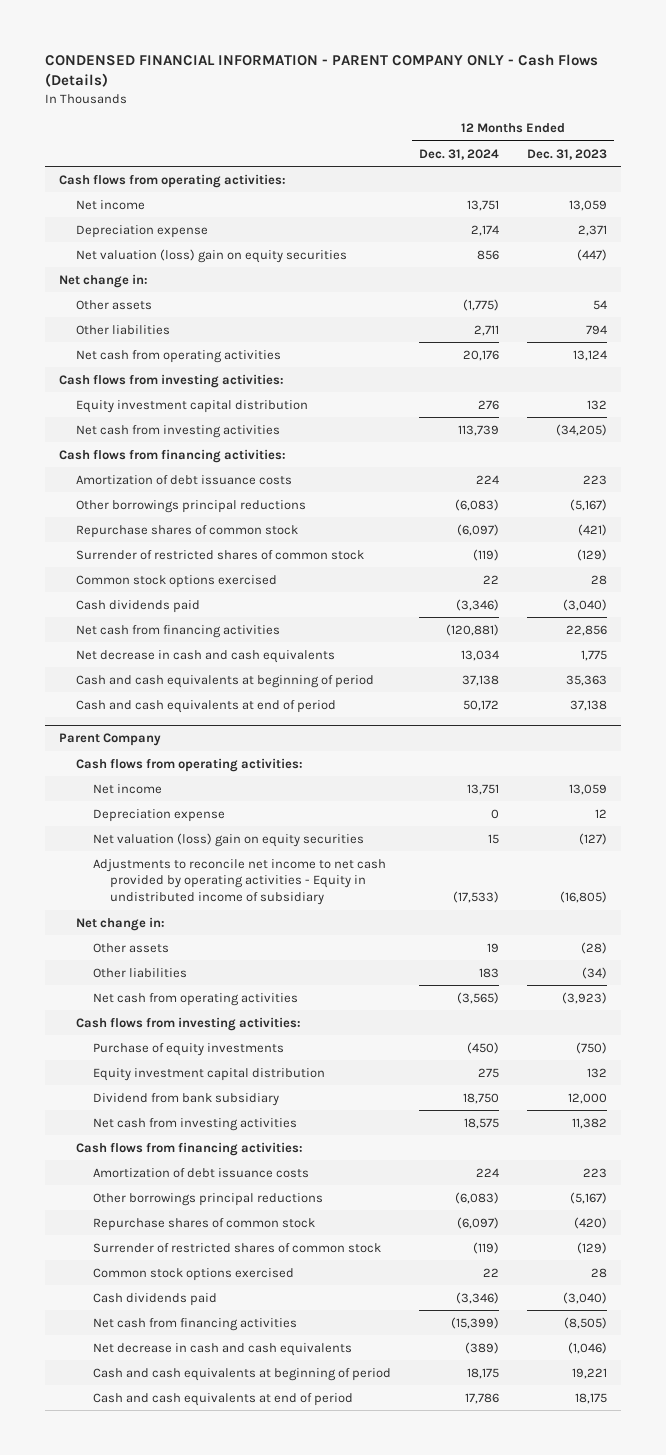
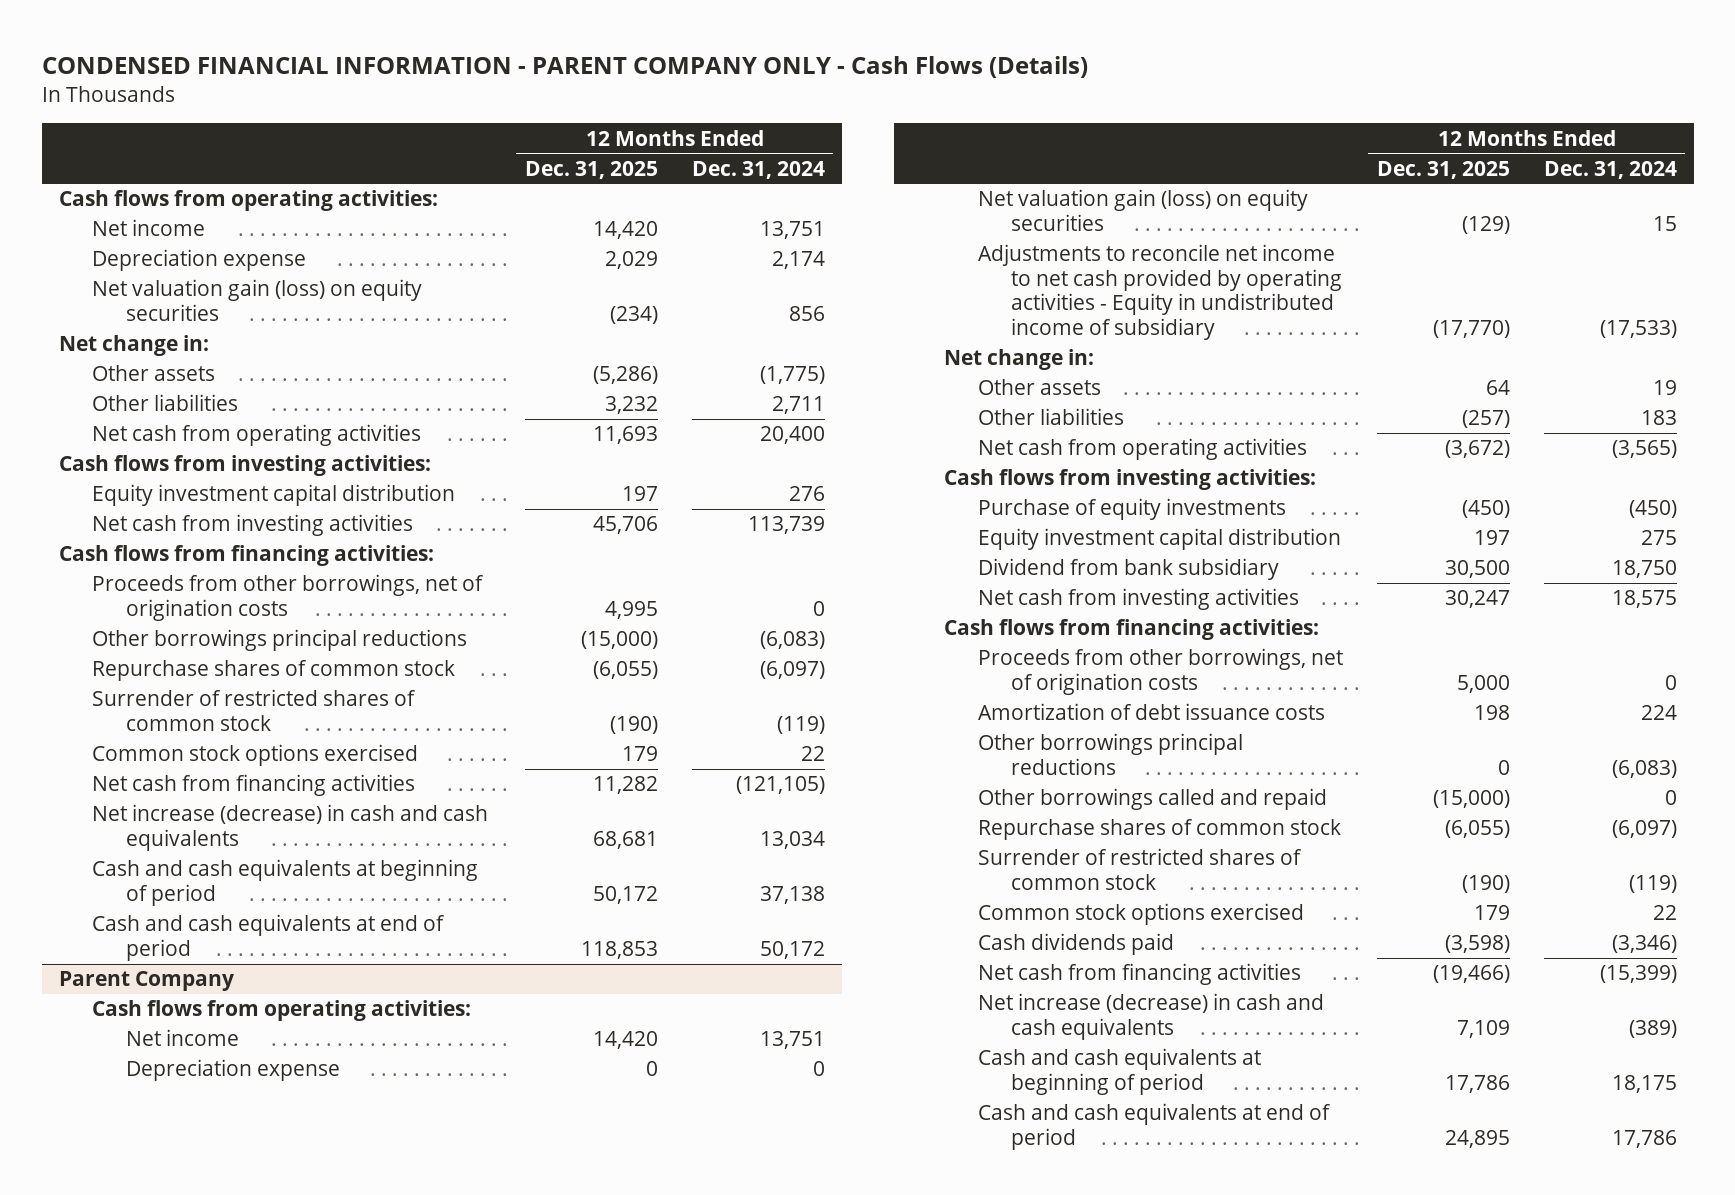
[527,148,608,160] Dec. 31, 2023 -> none
none -> [524,160,658,179] Dec. 31, 2025
[75,248,347,263] Net valuation (loss) gain on equity securities -> [92,279,423,321] Net valuation gain (loss) on equity securities
[463,349,500,361] 20,176 -> [759,426,825,445] 20,400
[75,474,292,485] Amortization of debt issuance costs -> none
none -> [92,574,485,621] Proceeds from other borrowings, net of origination costs
[75,599,200,613] Cash dividends paid -> none
[446,623,500,636] (120,881) -> [735,776,825,795] (121,105)
[75,649,335,663] Net decrease in cash and cash equivalents -> [92,804,489,851] Net increase (decrease) in cash and cash equivalents
[92,832,364,847] Net valuation (loss) gain on equity securities -> [977,189,1308,231] Net valuation gain (loss) on equity securities
none -> [977,648,1343,695] Proceeds from other borrowings, net of origination costs
none -> [977,788,1327,811] Other borrowings called and repaid
[92,1342,352,1356] Net decrease in cash and cash equivalents -> [977,993,1324,1040] Net increase (decrease) in cash and cash equivalents

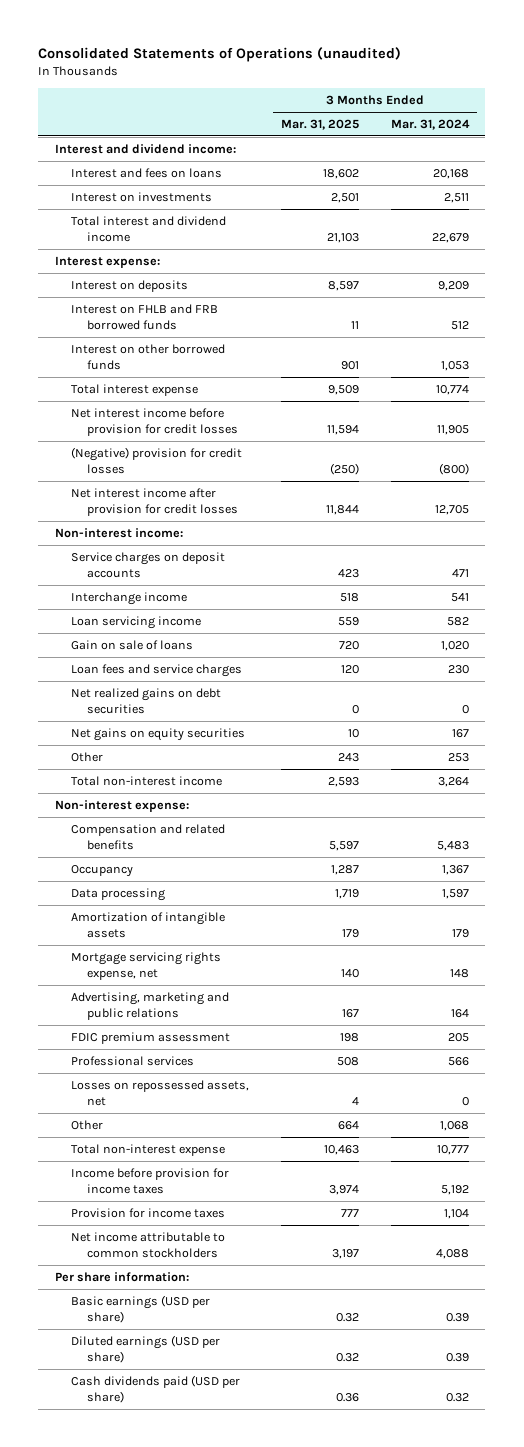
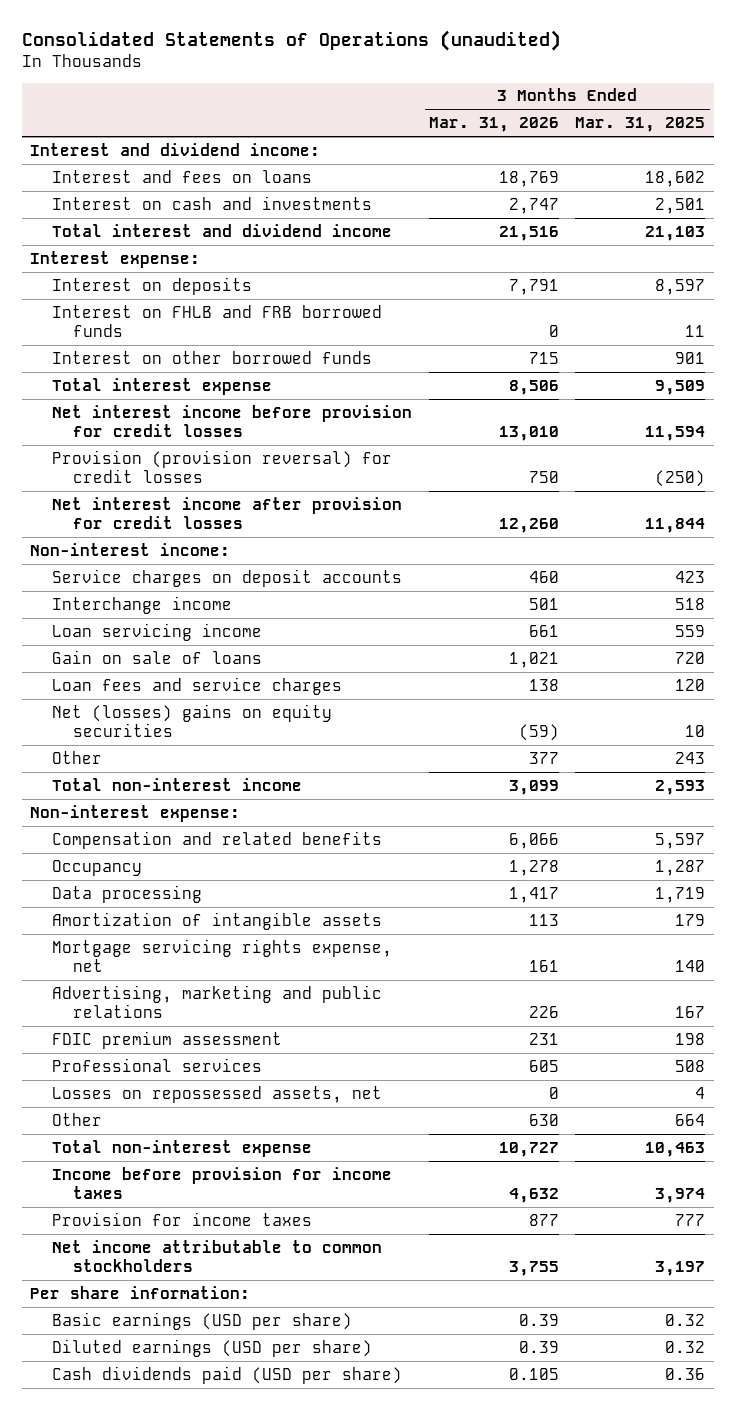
[391,119,471,131] Mar. 31, 2024 -> none
none -> [428,117,559,133] Mar. 31, 2026
[70,191,212,202] Interest on investments -> [51,195,372,210] Interest on cash and investments
[70,446,242,474] (Negative) provision for credit losses -> [51,449,392,484] Provision (provision reversal) for credit losses
[70,687,221,714] Net realized gains on debt securities -> none
[70,727,245,741] Net gains on equity securities -> [51,703,332,738] Net (losses) gains on equity securities

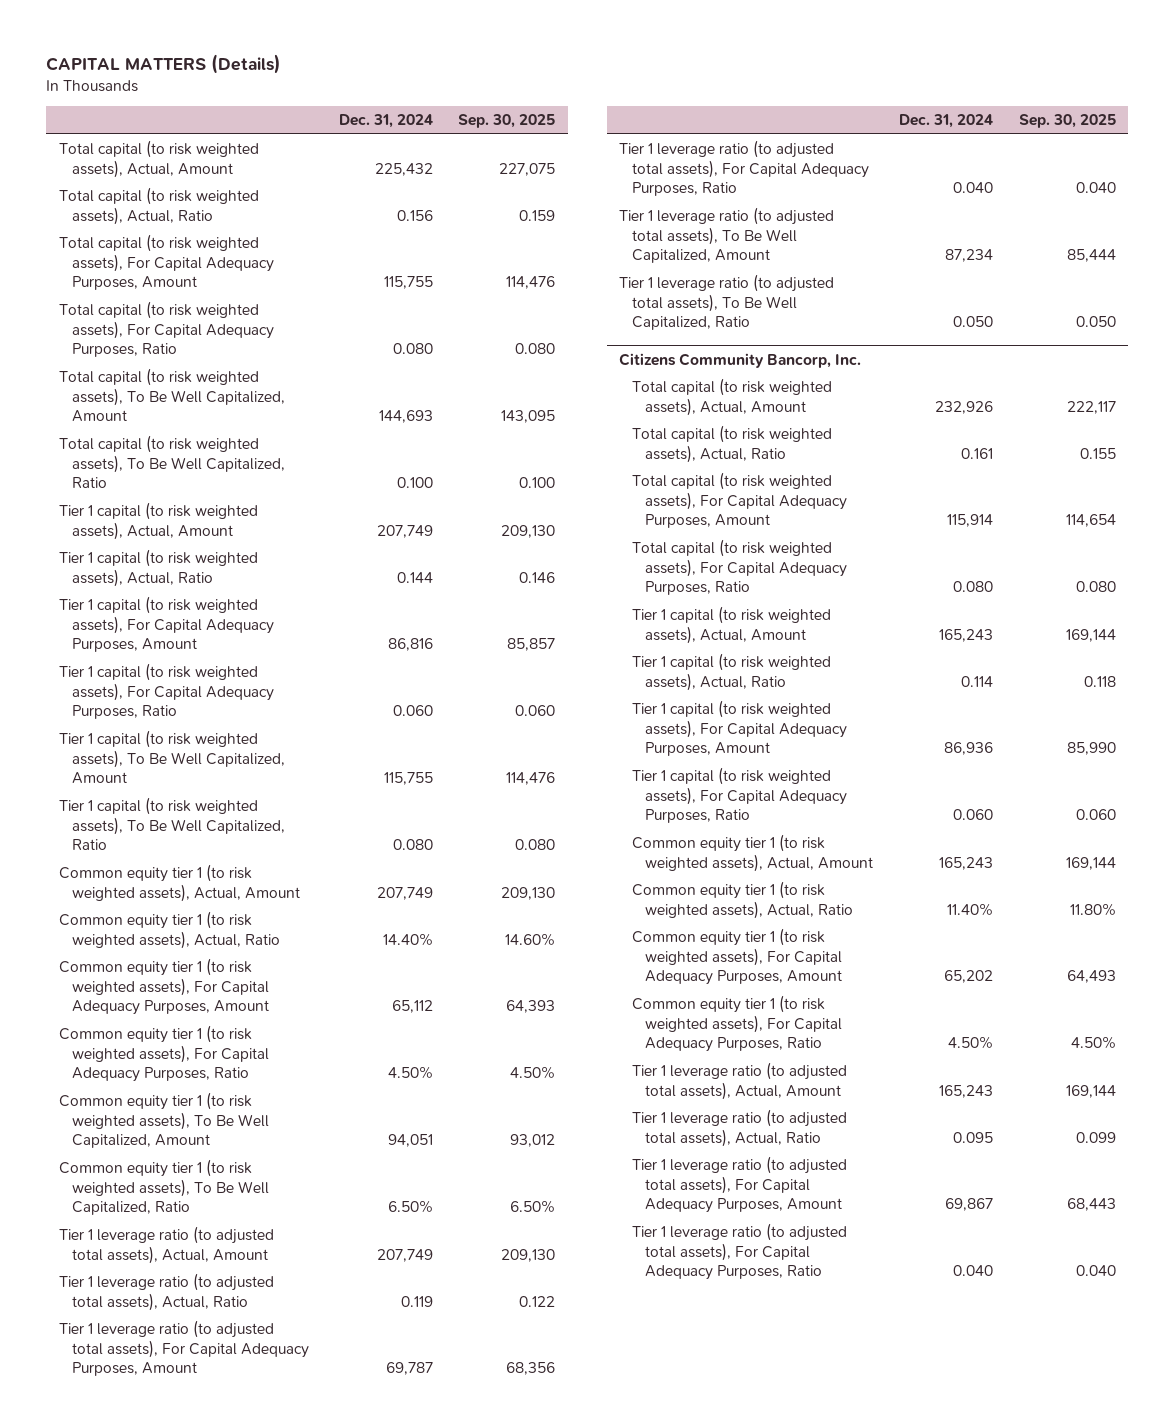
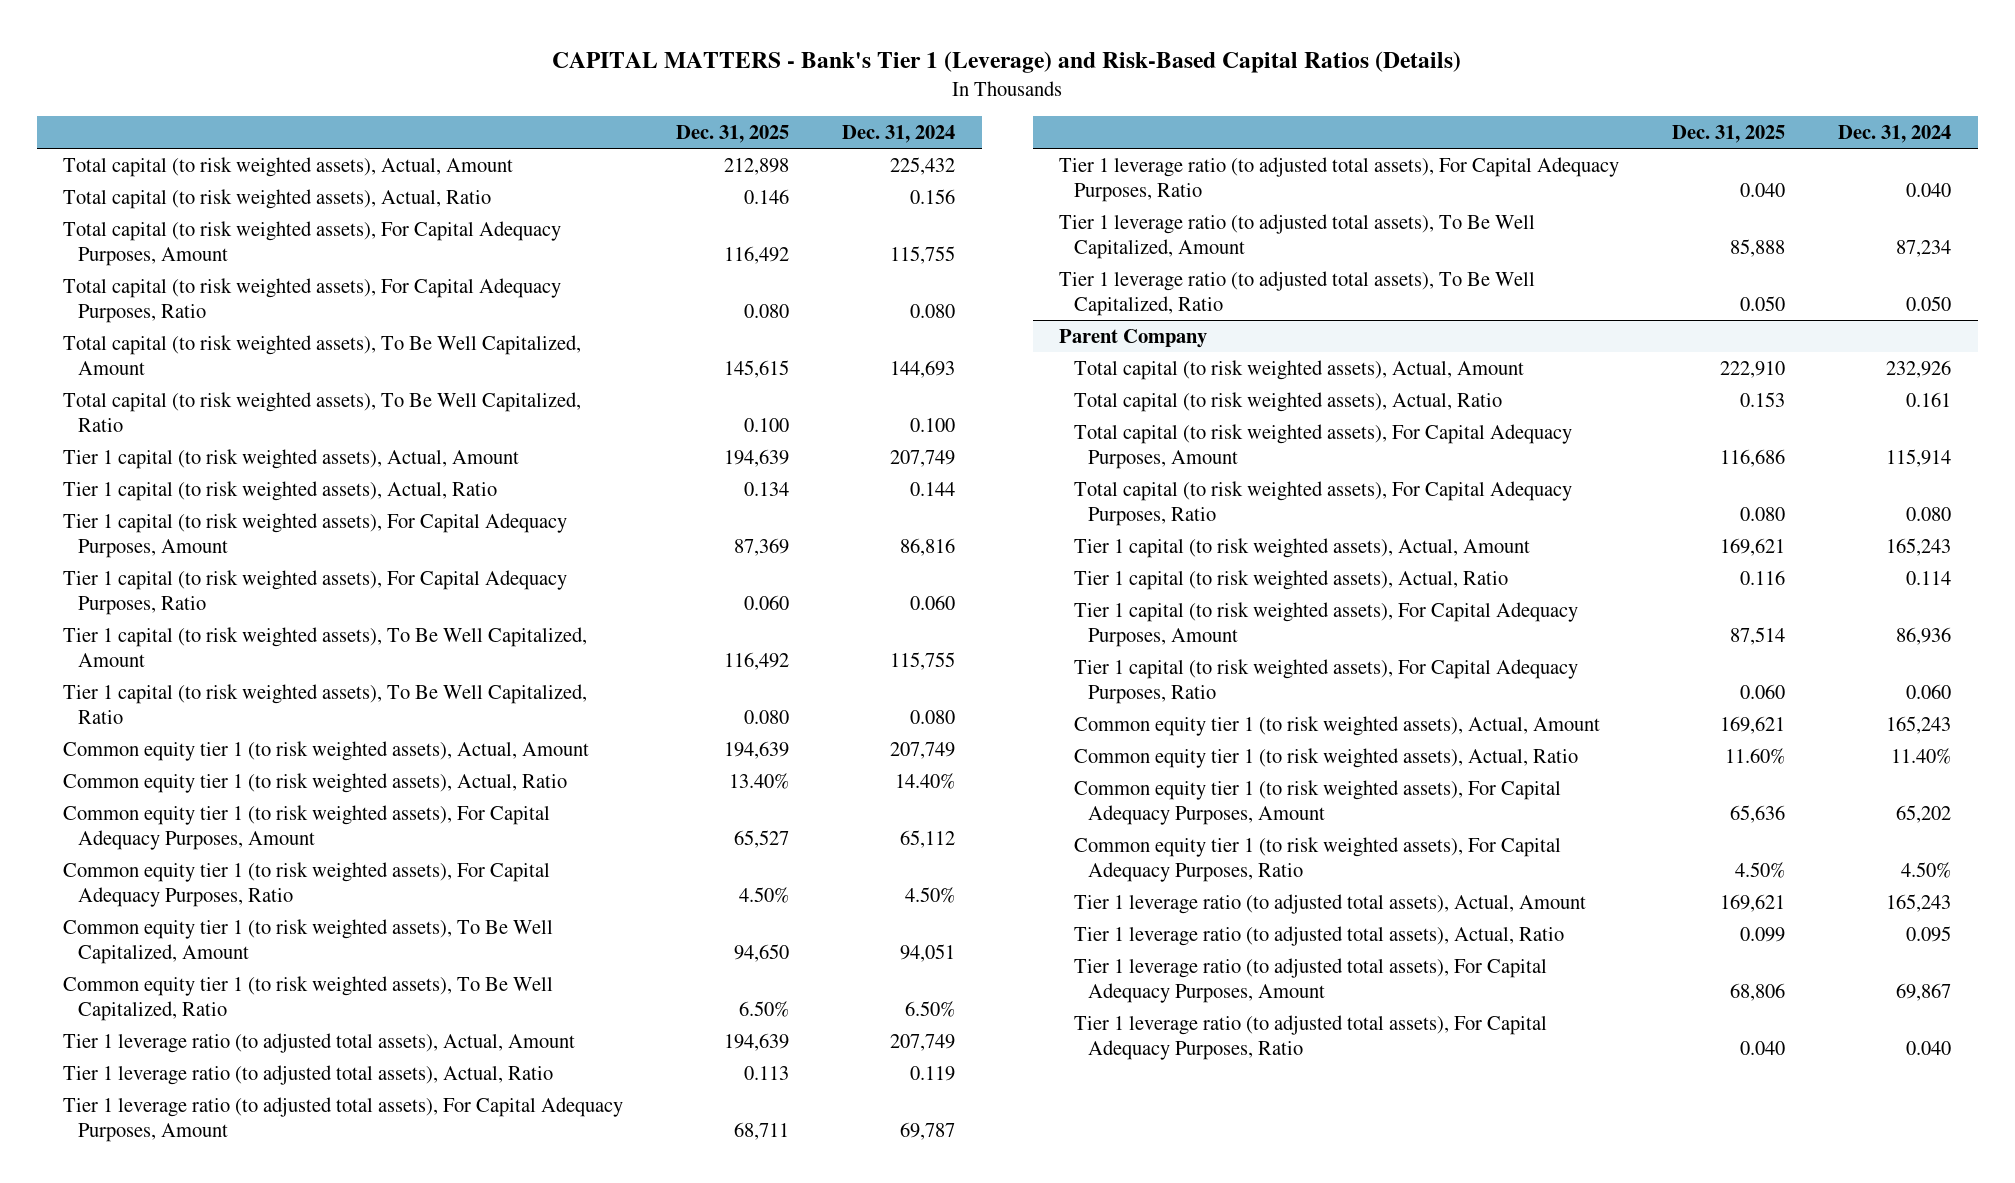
[46,54,282,75] CAPITAL MATTERS (Details) -> [552,51,1462,74] CAPITAL MATTERS - Bank's Tier 1 (Leverage) and Risk-Based Capital Ratios (Details)
[458,114,556,129] Sep. 30, 2025 -> none
none -> [676,125,790,144] Dec. 31, 2025
[619,352,862,368] Citizens Community Bancorp, Inc. -> [1059,328,1208,348] Parent Company

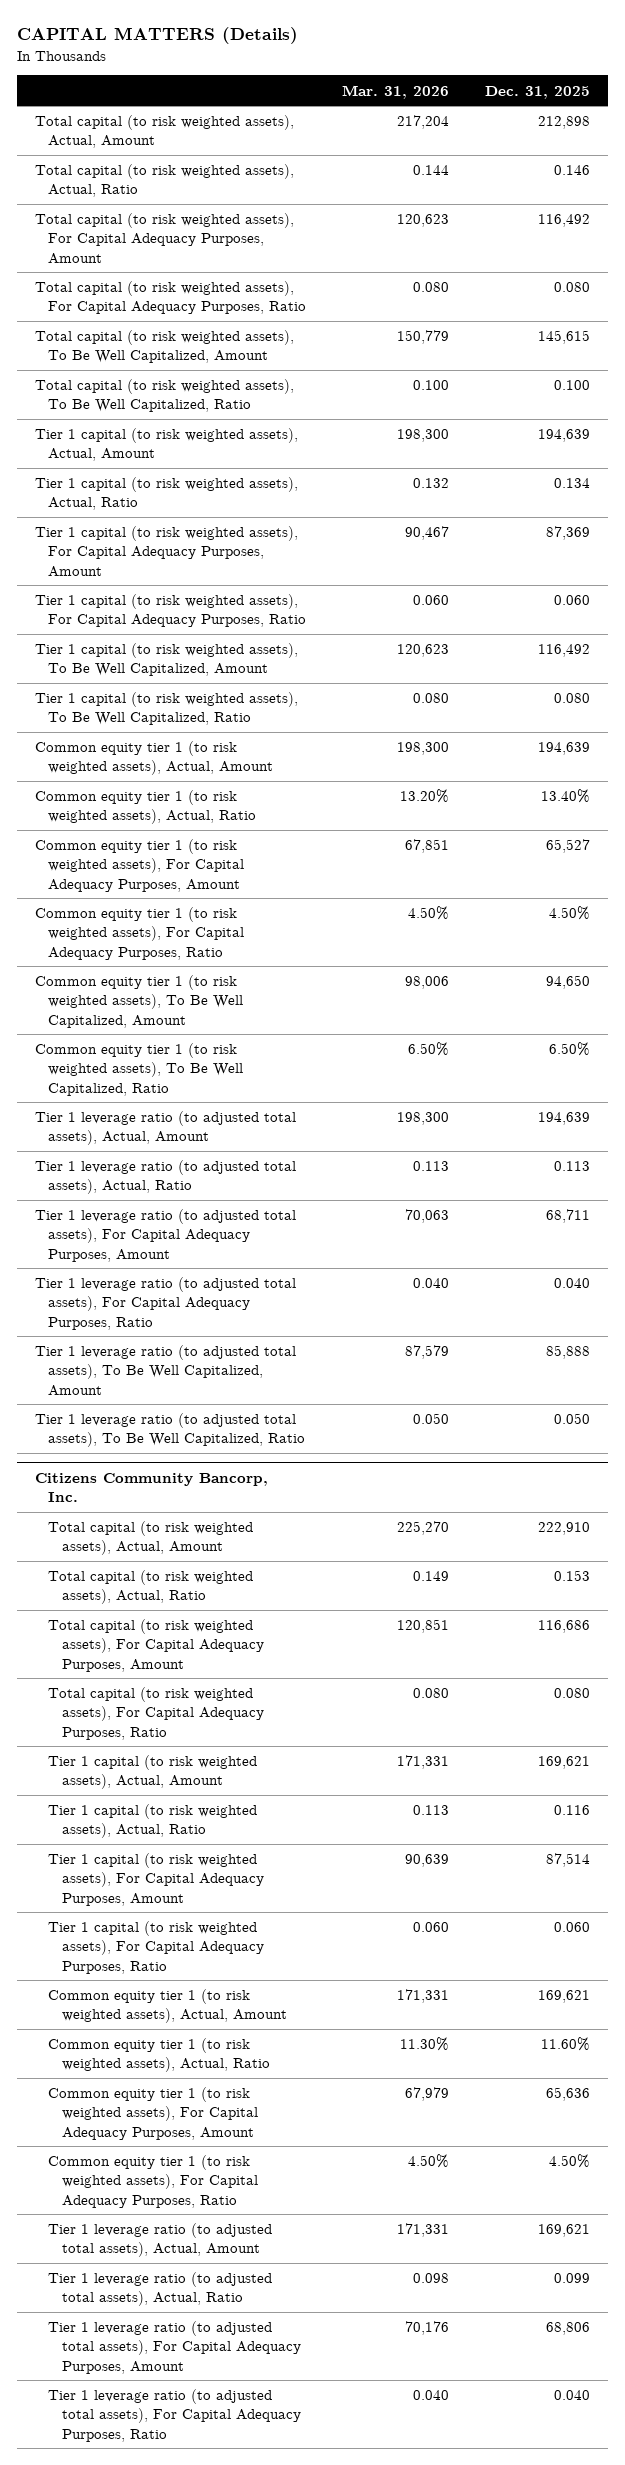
[552,51,1462,74] CAPITAL MATTERS - Bank's Tier 1 (Leverage) and Risk-Based Capital Ratios (Details) -> [17,27,299,45] CAPITAL MATTERS (Details)
[842,125,956,144] Dec. 31, 2024 -> none
none -> [342,84,450,99] Mar. 31, 2026
[1059,328,1208,348] Parent Company -> [35,1472,269,1502] Citizens Community Bancorp, Inc.

